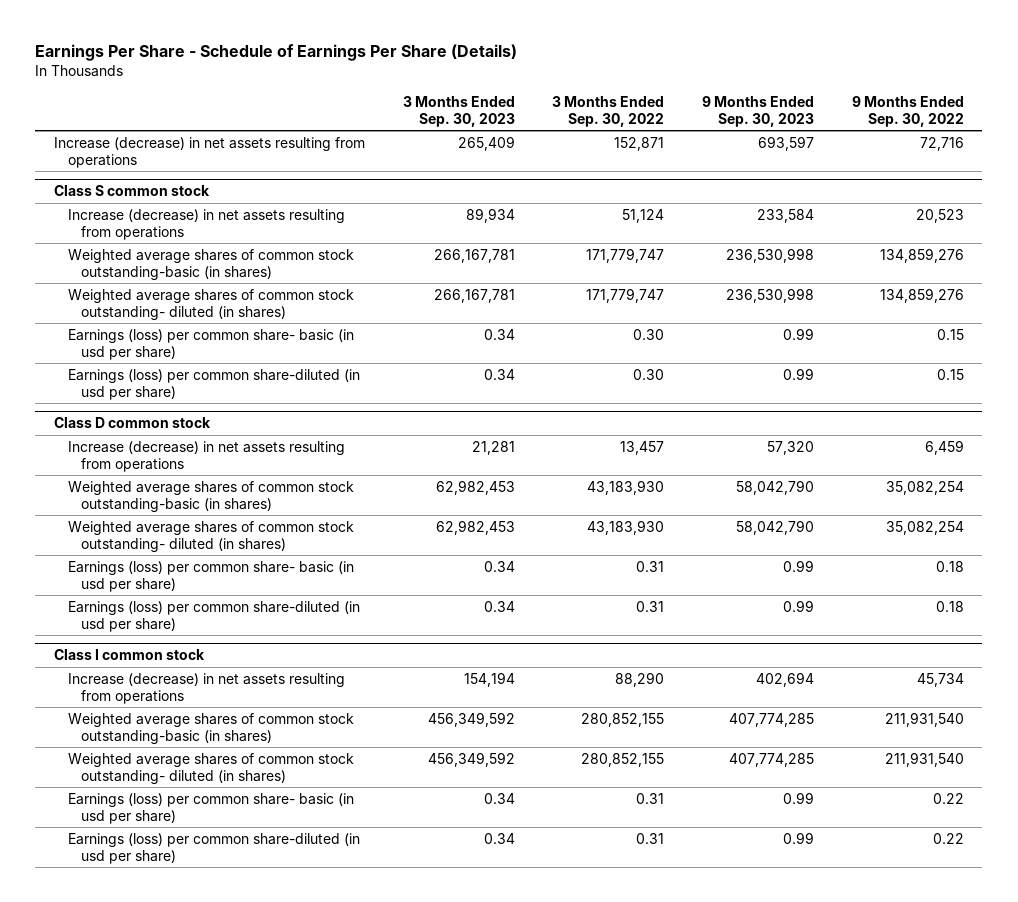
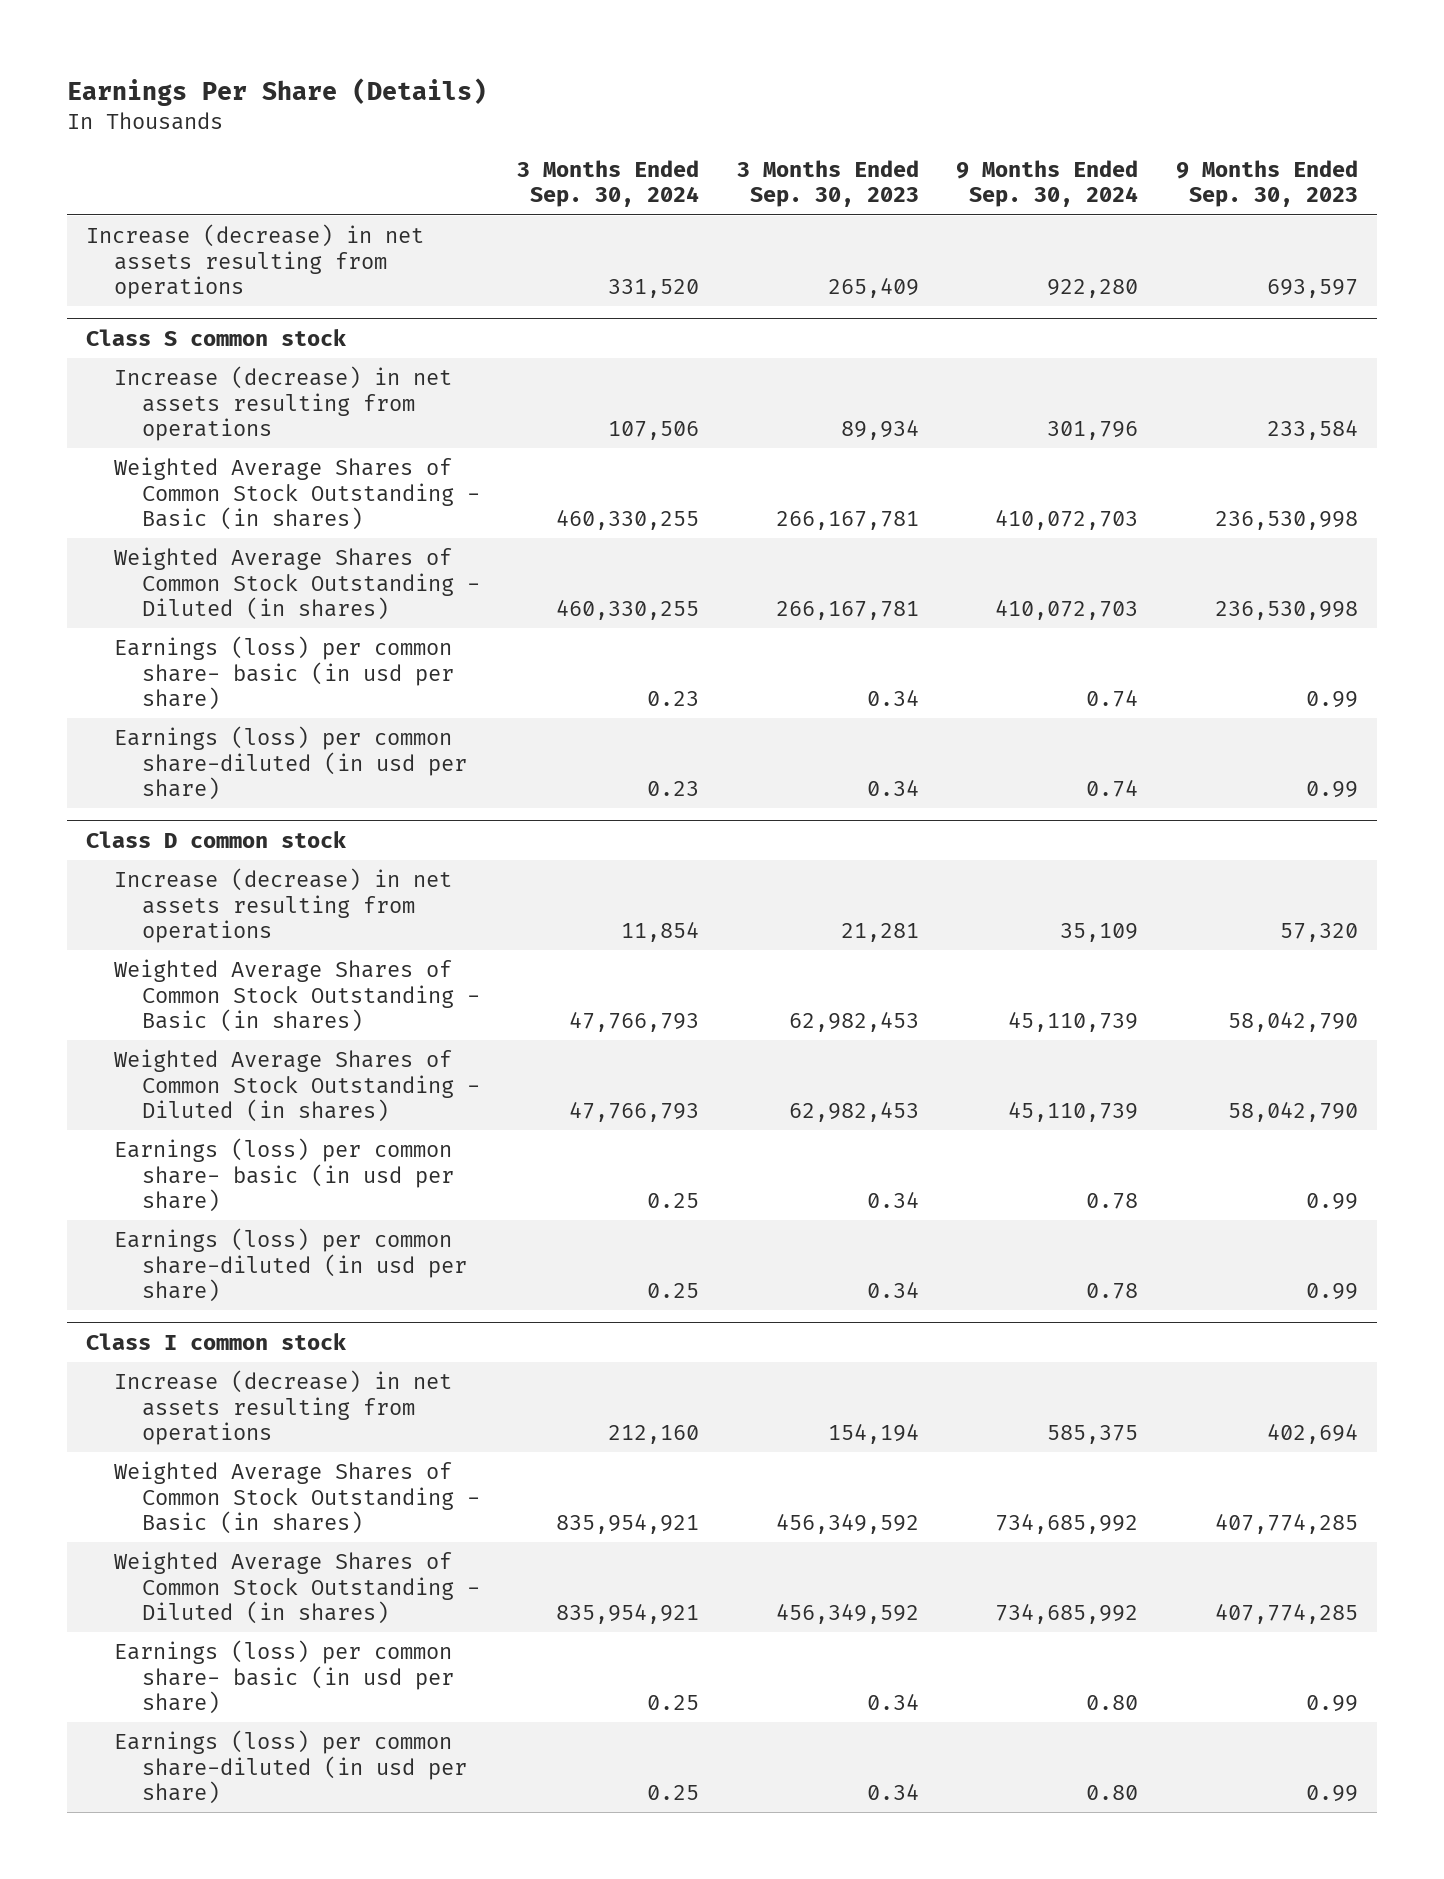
[35,44,518,62] Earnings Per Share - Schedule of Earnings Per Share (Details) -> [66,77,487,106] Earnings Per Share (Details)
[552,96,665,127] 3 Months Ended Sep. 30, 2022 -> none
[851,96,964,127] 9 Months Ended Sep. 30, 2022 -> none
none -> [517,160,700,208] 3 Months Ended Sep. 30, 2024
none -> [956,160,1139,208] 9 Months Ended Sep. 30, 2024
[67,248,354,280] Weighted average shares of common stock outstanding-basic (in shares) -> [113,457,480,530] Weighted Average Shares of Common Stock Outstanding - Basic (in shares)
[67,288,354,320] Weighted average shares of common stock outstanding- diluted (in shares) -> [113,547,480,620] Weighted Average Shares of Common Stock Outstanding - Diluted (in shares)
[67,480,354,512] Weighted average shares of common stock outstanding-basic (in shares) -> [113,959,480,1032] Weighted Average Shares of Common Stock Outstanding - Basic (in shares)
[67,520,354,552] Weighted average shares of common stock outstanding- diluted (in shares) -> [113,1049,480,1122] Weighted Average Shares of Common Stock Outstanding - Diluted (in shares)
[67,712,354,744] Weighted average shares of common stock outstanding-basic (in shares) -> [113,1461,480,1534] Weighted Average Shares of Common Stock Outstanding - Basic (in shares)
[67,752,354,784] Weighted average shares of common stock outstanding- diluted (in shares) -> [113,1551,480,1624] Weighted Average Shares of Common Stock Outstanding - Diluted (in shares)

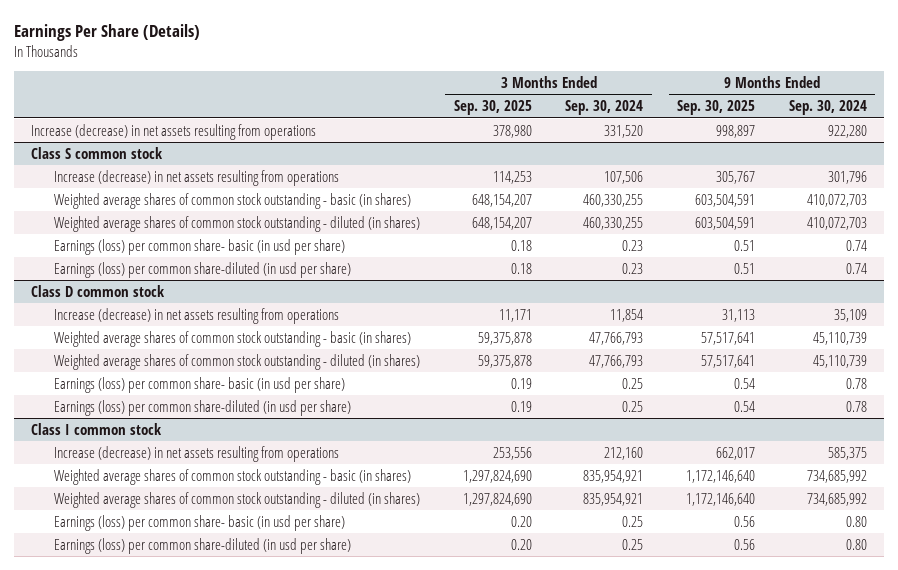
[736,160,919,208] 3 Months Ended Sep. 30, 2023 -> none
[1176,160,1359,208] 9 Months Ended Sep. 30, 2023 -> none
none -> [453,100,532,116] Sep. 30, 2025
none -> [677,100,756,116] Sep. 30, 2025
[113,457,480,530] Weighted Average Shares of Common Stock Outstanding - Basic (in shares) -> [53,192,411,209] Weighted average shares of common stock outstanding - basic (in shares)
[113,547,480,620] Weighted Average Shares of Common Stock Outstanding - Diluted (in shares) -> [53,215,420,232] Weighted average shares of common stock outstanding - diluted (in shares)
[113,959,480,1032] Weighted Average Shares of Common Stock Outstanding - Basic (in shares) -> [53,330,411,347] Weighted average shares of common stock outstanding - basic (in shares)
[113,1049,480,1122] Weighted Average Shares of Common Stock Outstanding - Diluted (in shares) -> [53,353,420,370] Weighted average shares of common stock outstanding - diluted (in shares)
[113,1461,480,1534] Weighted Average Shares of Common Stock Outstanding - Basic (in shares) -> [53,468,411,485] Weighted average shares of common stock outstanding - basic (in shares)
[113,1551,480,1624] Weighted Average Shares of Common Stock Outstanding - Diluted (in shares) -> [53,491,420,508] Weighted average shares of common stock outstanding - diluted (in shares)

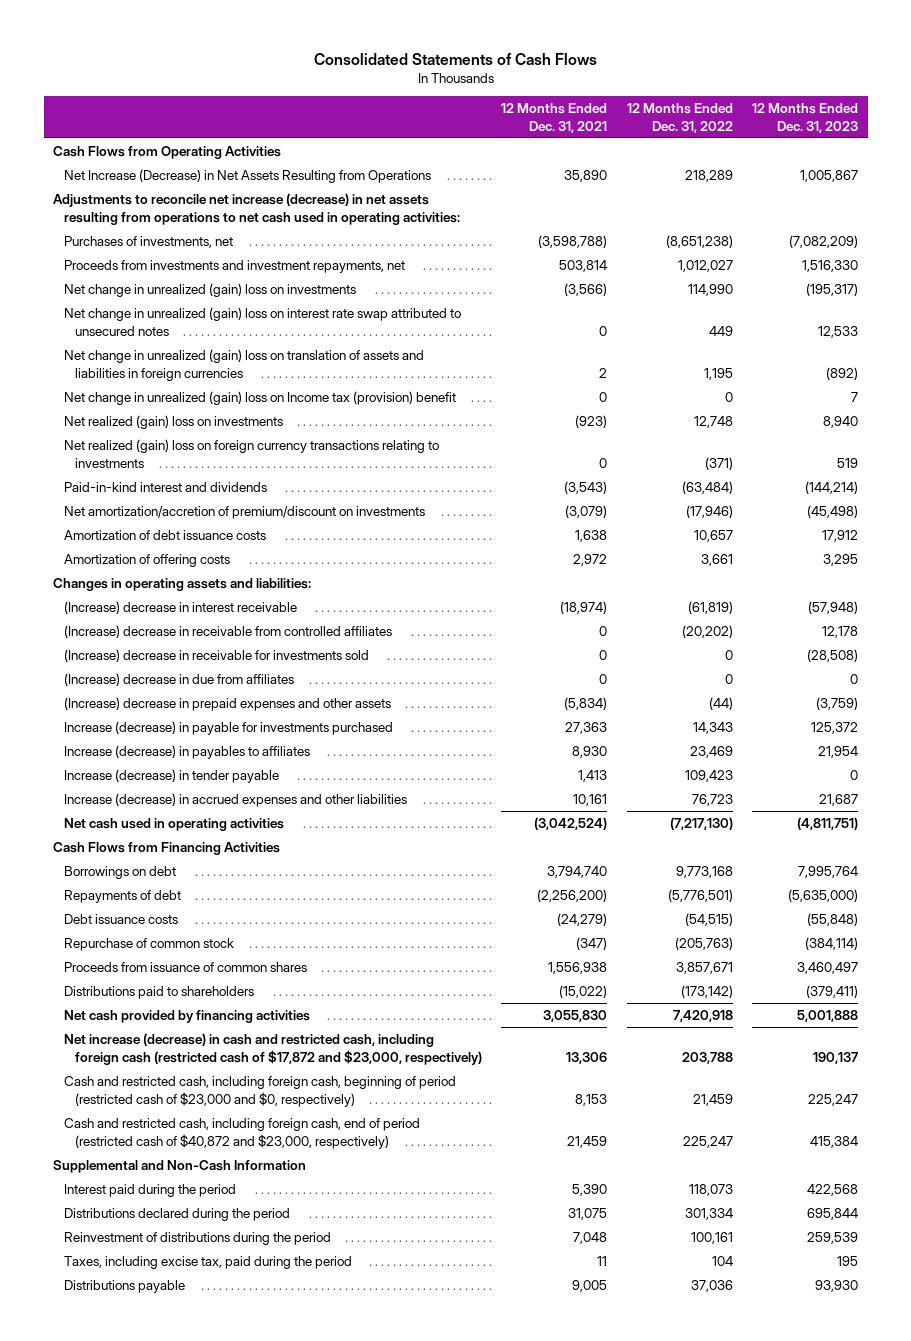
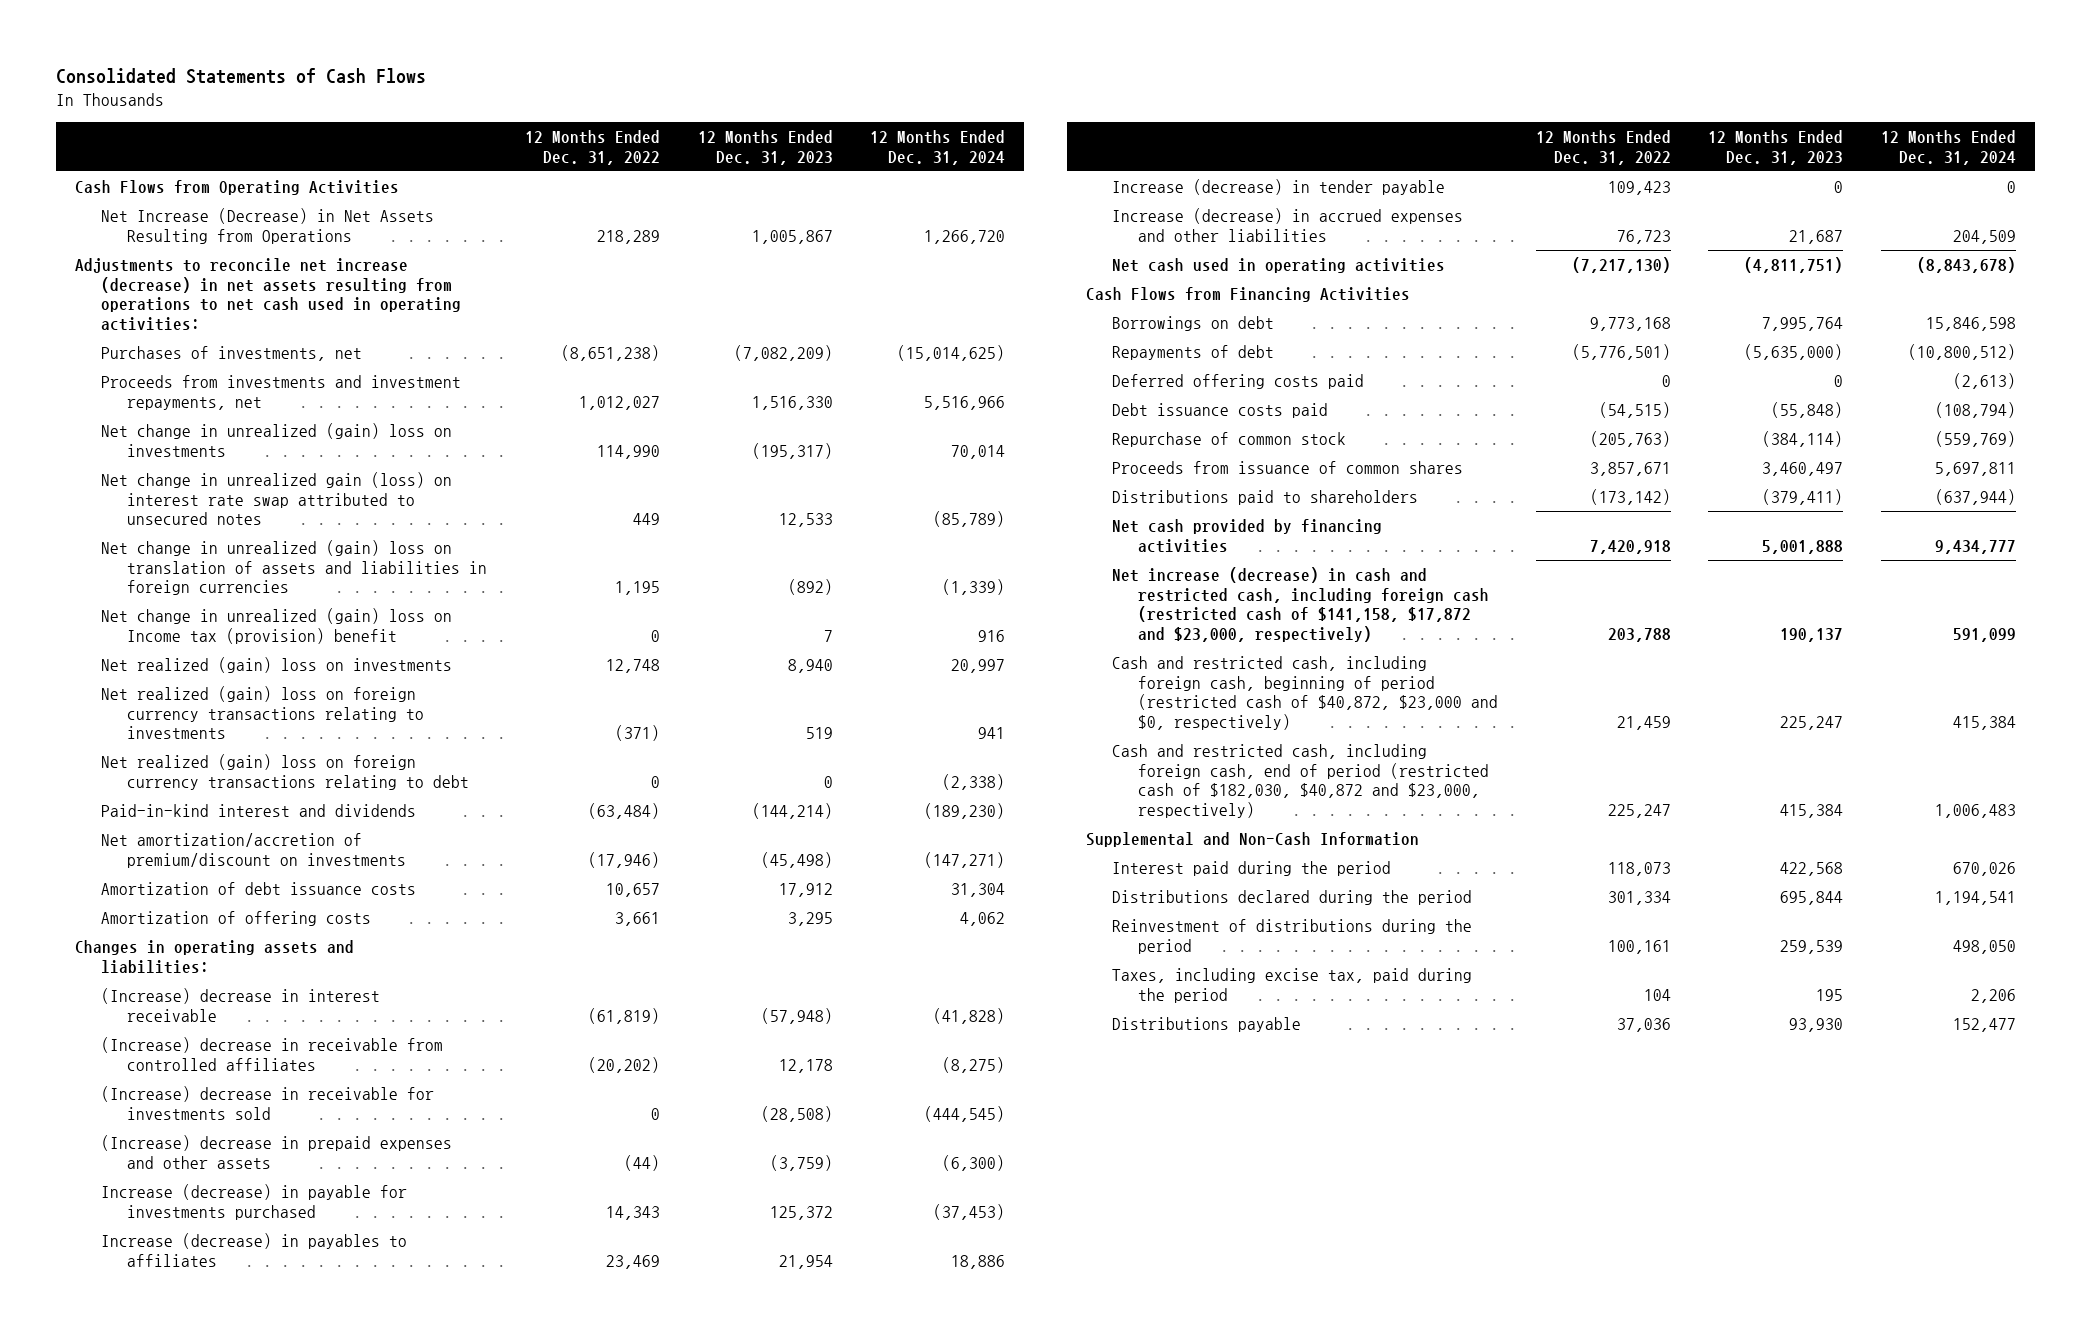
[501,103,608,133] 12 Months Ended Dec. 31, 2021 -> none
none -> [870,130,1006,165] 12 Months Ended Dec. 31, 2024
[64,307,462,336] Net change in unrealized (gain) loss on interest rate swap attributed to unsecured notes -> [101,471,453,526] Net change in unrealized gain (loss) on interest rate swap attributed to unsecured notes
none -> [101,753,470,790] Net realized (gain) loss on foreign currency transactions relating to debt
[64,673,295,687] (Increase) decrease in due from affiliates -> none
none -> [1111,373,1364,389] Deferred offering costs paid
[64,914,179,925] Debt issuance costs -> [1111,402,1328,418] Debt issuance costs paid
[64,1033,482,1065] Net increase (decrease) in cash and restricted cash, including foreign cash (restricted cash of $17,872 and $23,000, respectively) -> [1111,566,1489,643] Net increase (decrease) in cash and restricted cash, including foreign cash (restricted cash of $141,158, $17,872 and $23,000, respectively)
[64,1076,457,1107] Cash and restricted cash, including foreign cash, beginning of period (restricted cash of $23,000 and $0, respectively) -> [1111,655,1498,731] Cash and restricted cash, including foreign cash, beginning of period (restricted cash of $40,872, $23,000 and $0, respectively)
[64,1118,421,1149] Cash and restricted cash, including foreign cash, end of period (restricted cash of $40,872 and $23,000, respectively) -> [1111,743,1489,819] Cash and restricted cash, including foreign cash, end of period (restricted cash of $182,030, $40,872 and $23,000, respectively)

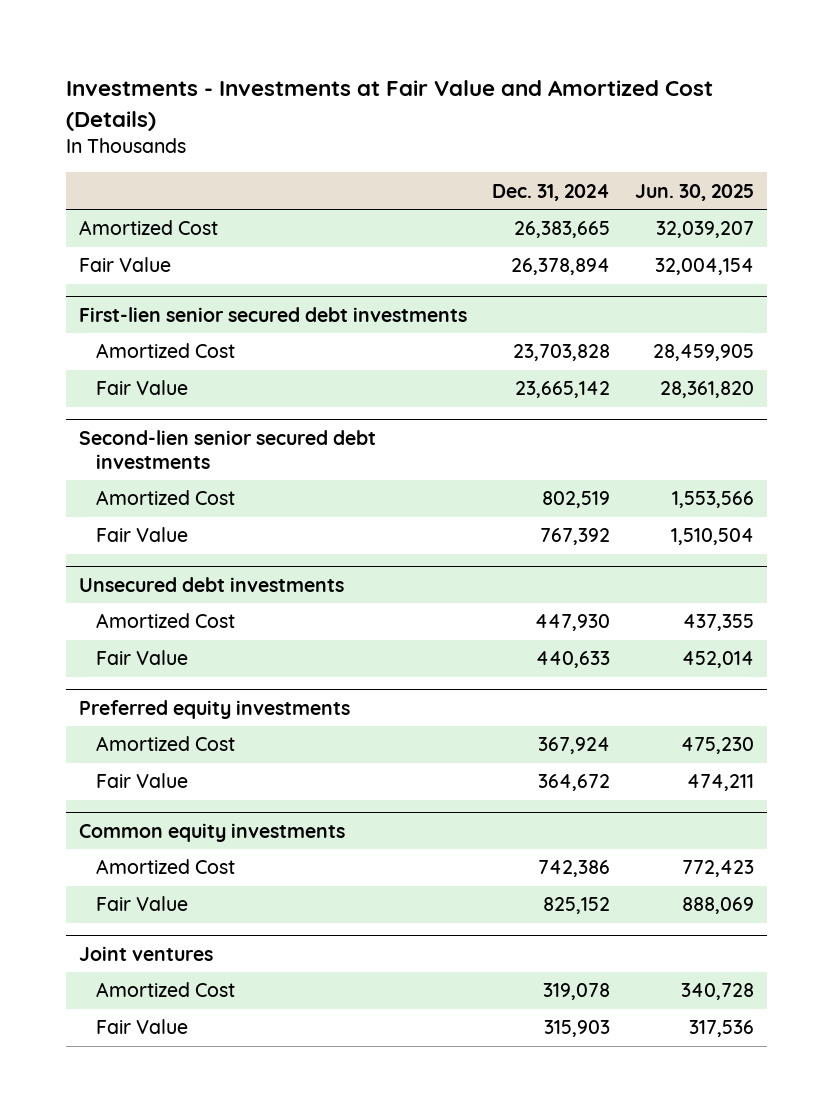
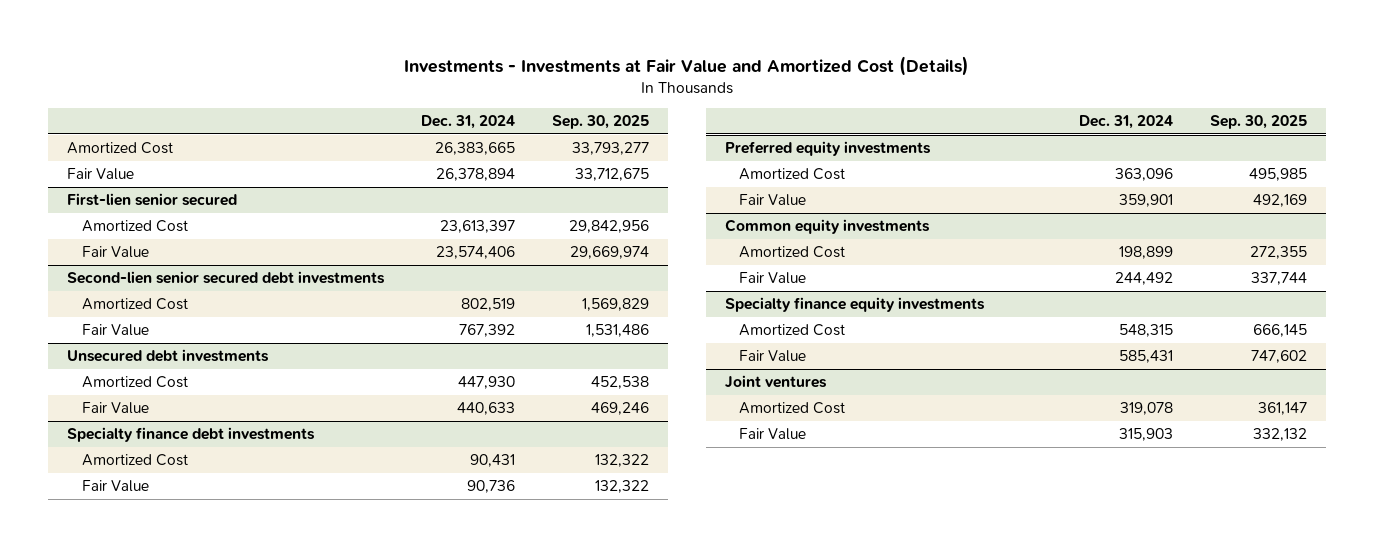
[635,183,755,201] Jun. 30, 2025 -> none
none -> [552,114,650,129] Sep. 30, 2025
[78,306,467,322] First-lien senior secured debt investments -> [66,193,237,207] First-lien senior secured
[513,344,611,362] 23,703,828 -> [440,220,516,234] 23,613,397
[515,381,611,399] 23,665,142 -> [436,246,516,260] 23,574,406
none -> [66,427,315,443] Specialty finance debt investments
none -> [81,454,188,467] Amortized Cost
none -> [81,480,149,493] Fair Value
[538,737,611,755] 367,924 -> [1115,168,1174,182] 363,096
[538,774,611,792] 364,672 -> [1119,194,1174,208] 359,901
[538,860,611,878] 742,386 -> [1119,246,1174,260] 198,899
[543,897,611,915] 825,152 -> [1115,272,1174,286] 244,492
none -> [724,297,985,313] Specialty finance equity investments
none -> [739,324,846,337] Amortized Cost
none -> [739,350,807,363] Fair Value

